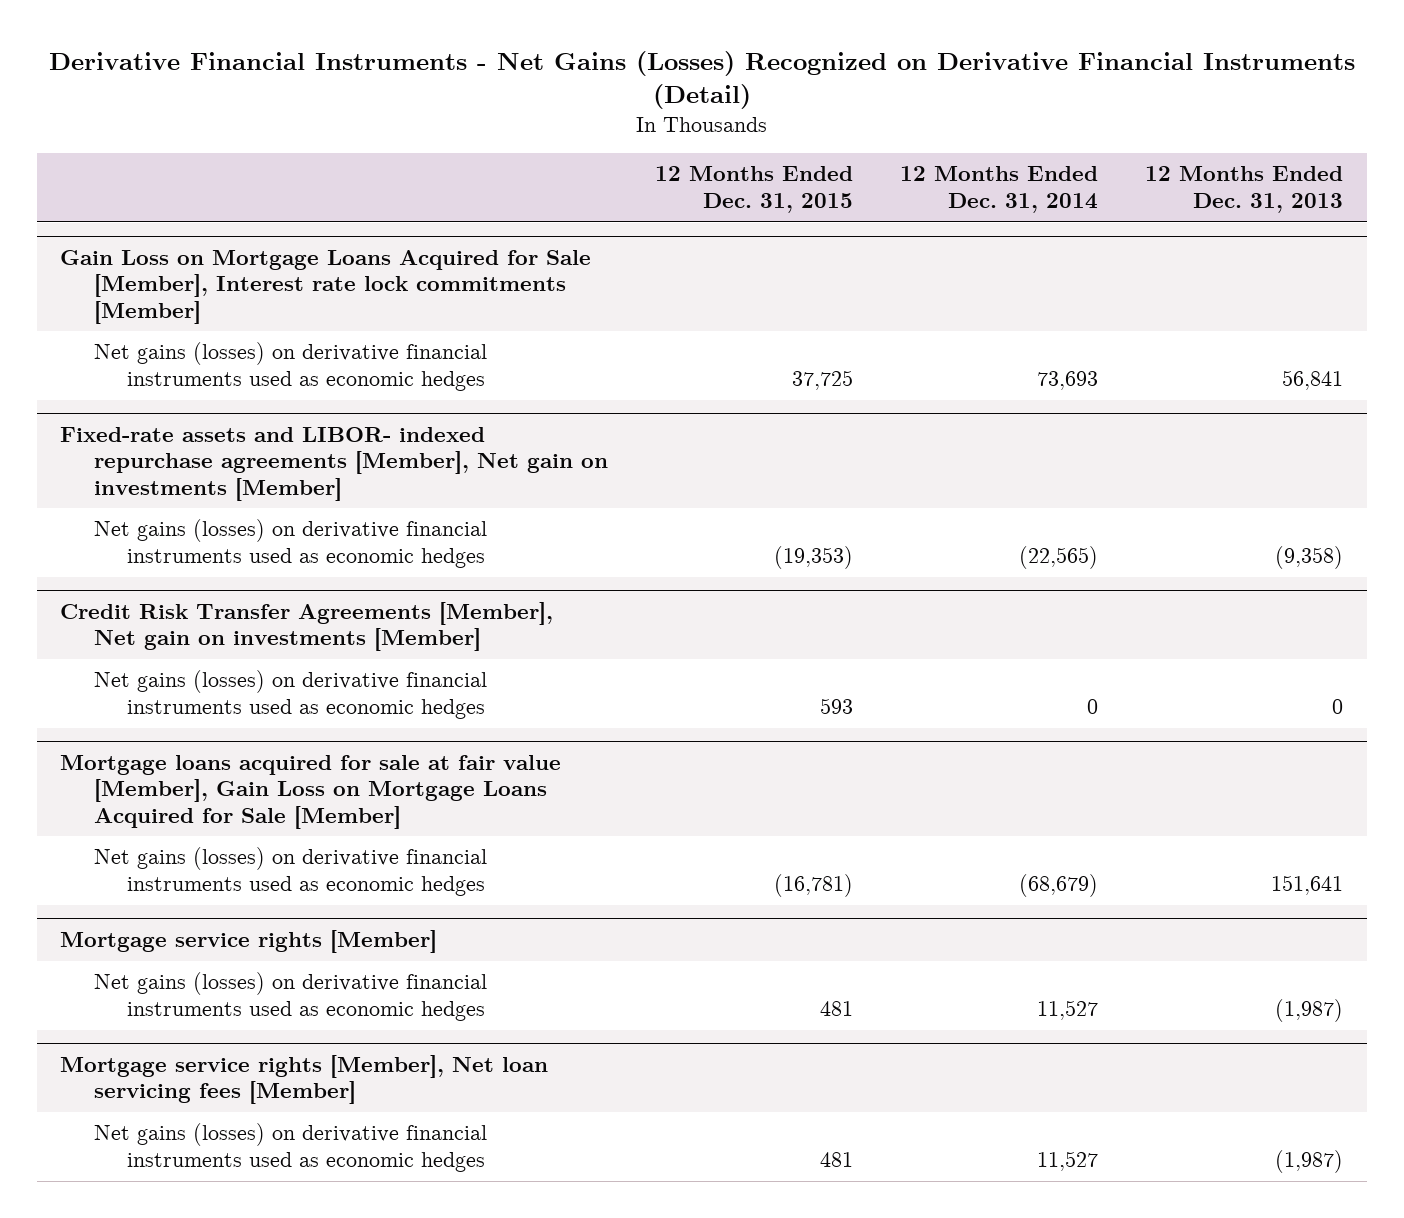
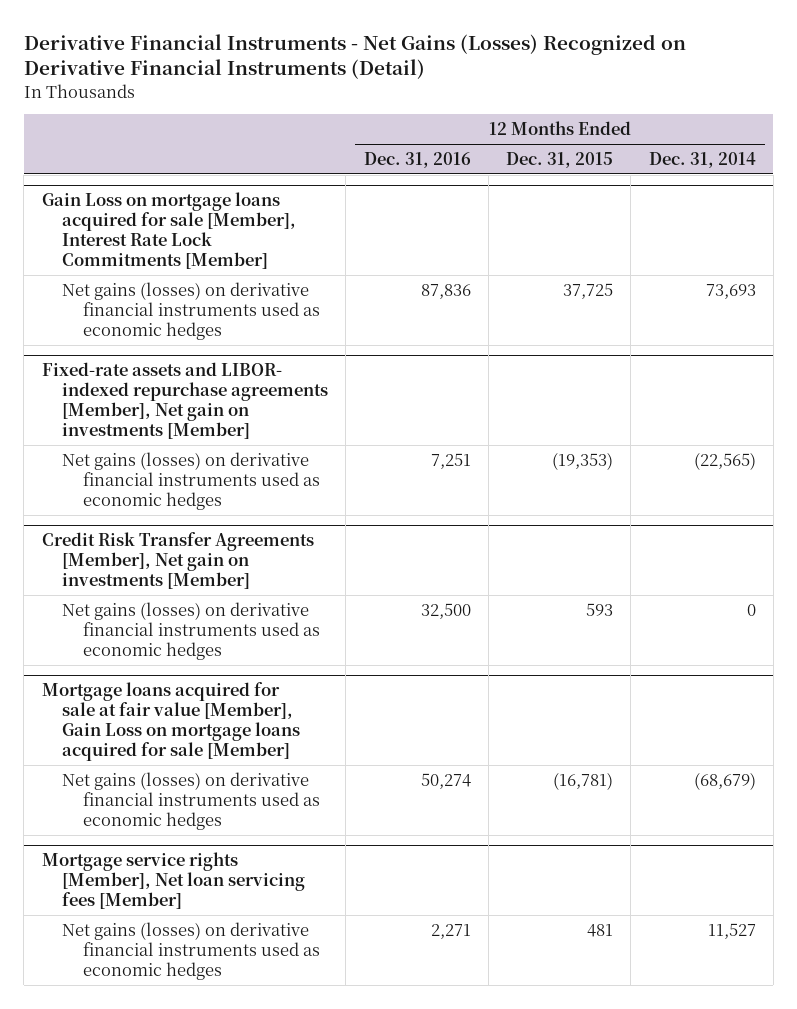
[1145,166,1344,213] 12 Months Ended Dec. 31, 2013 -> none
none -> [363,151,471,168] Dec. 31, 2016
[60,249,592,324] Gain Loss on Mortgage Loans Acquired for Sale [Member], Interest rate lock commitments [Member] -> [41,191,297,270] Gain Loss on mortgage loans acquired for sale [Member], Interest Rate Lock Commitments [Member]
[60,754,562,829] Mortgage loans acquired for sale at fair value [Member], Gain Loss on Mortgage Loans Acquired for Sale [Member] -> [41,681,301,762] Mortgage loans acquired for sale at fair value [Member], Gain Loss on mortgage loans acquired for sale [Member]
[60,929,438,953] Mortgage service rights [Member] -> none
[93,972,487,1021] Net gains (losses) on derivative financial instruments used as economic hedges -> none

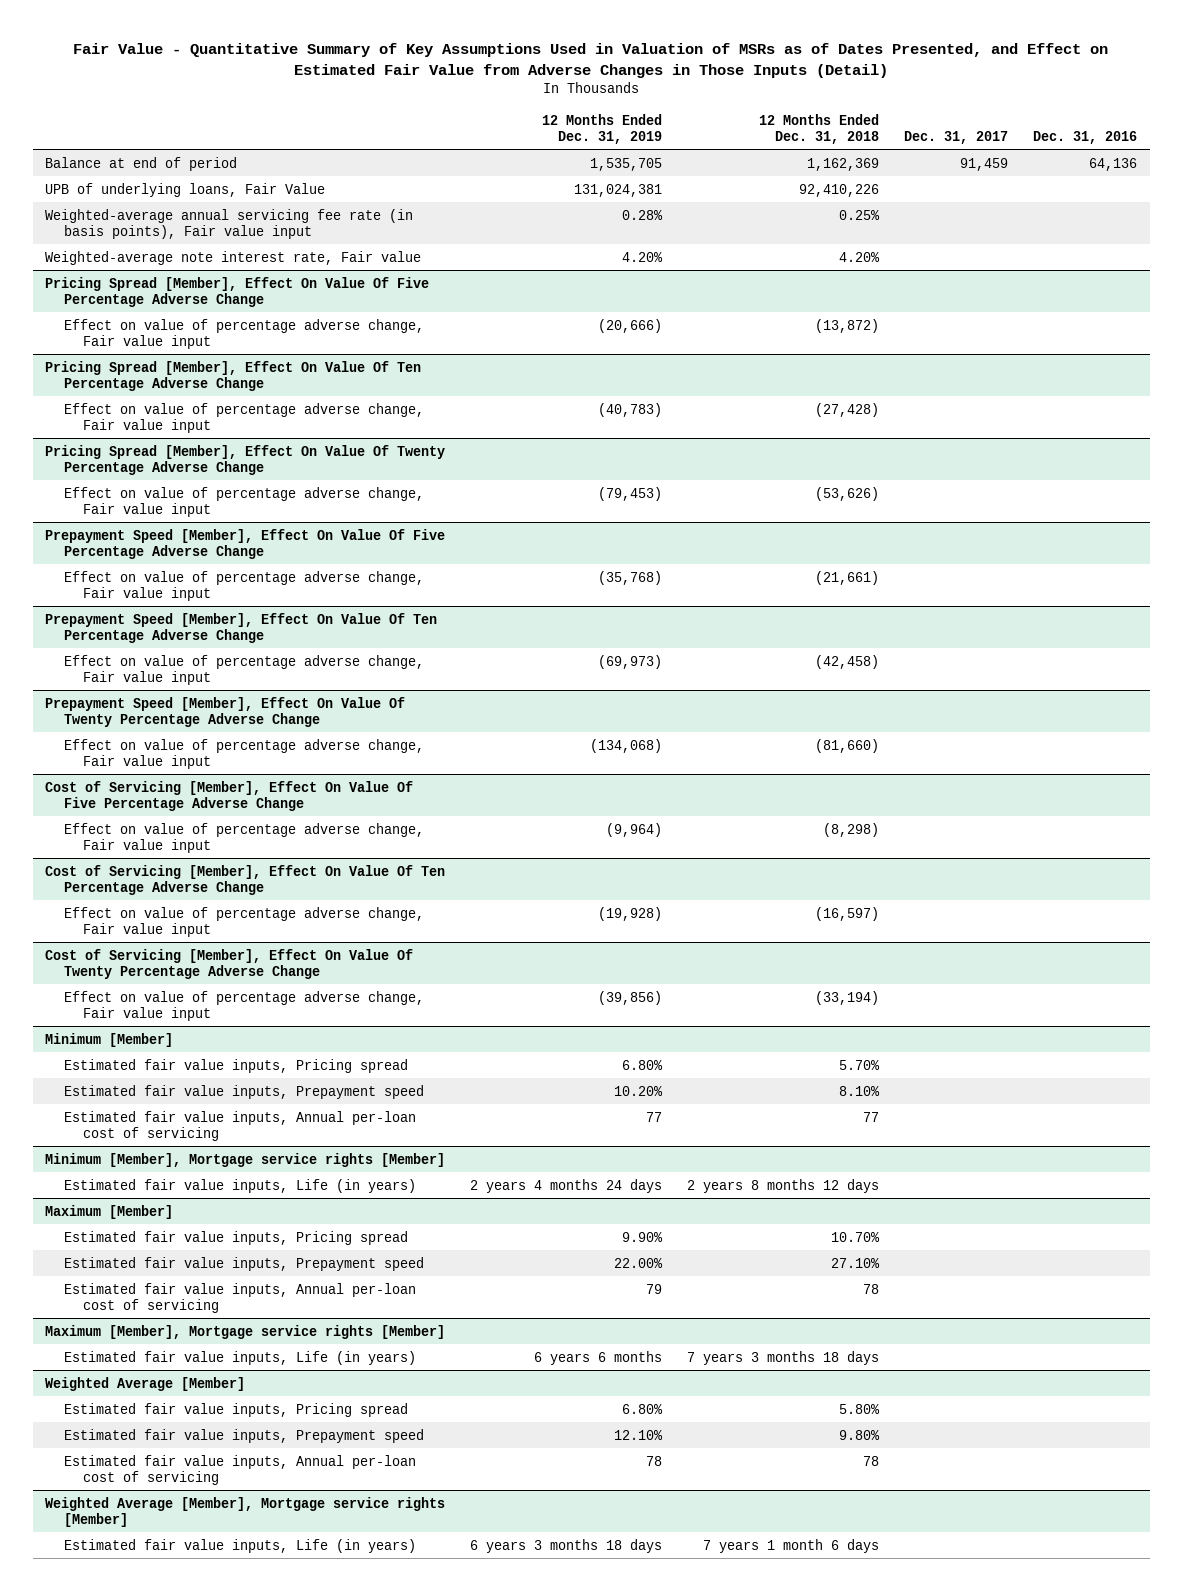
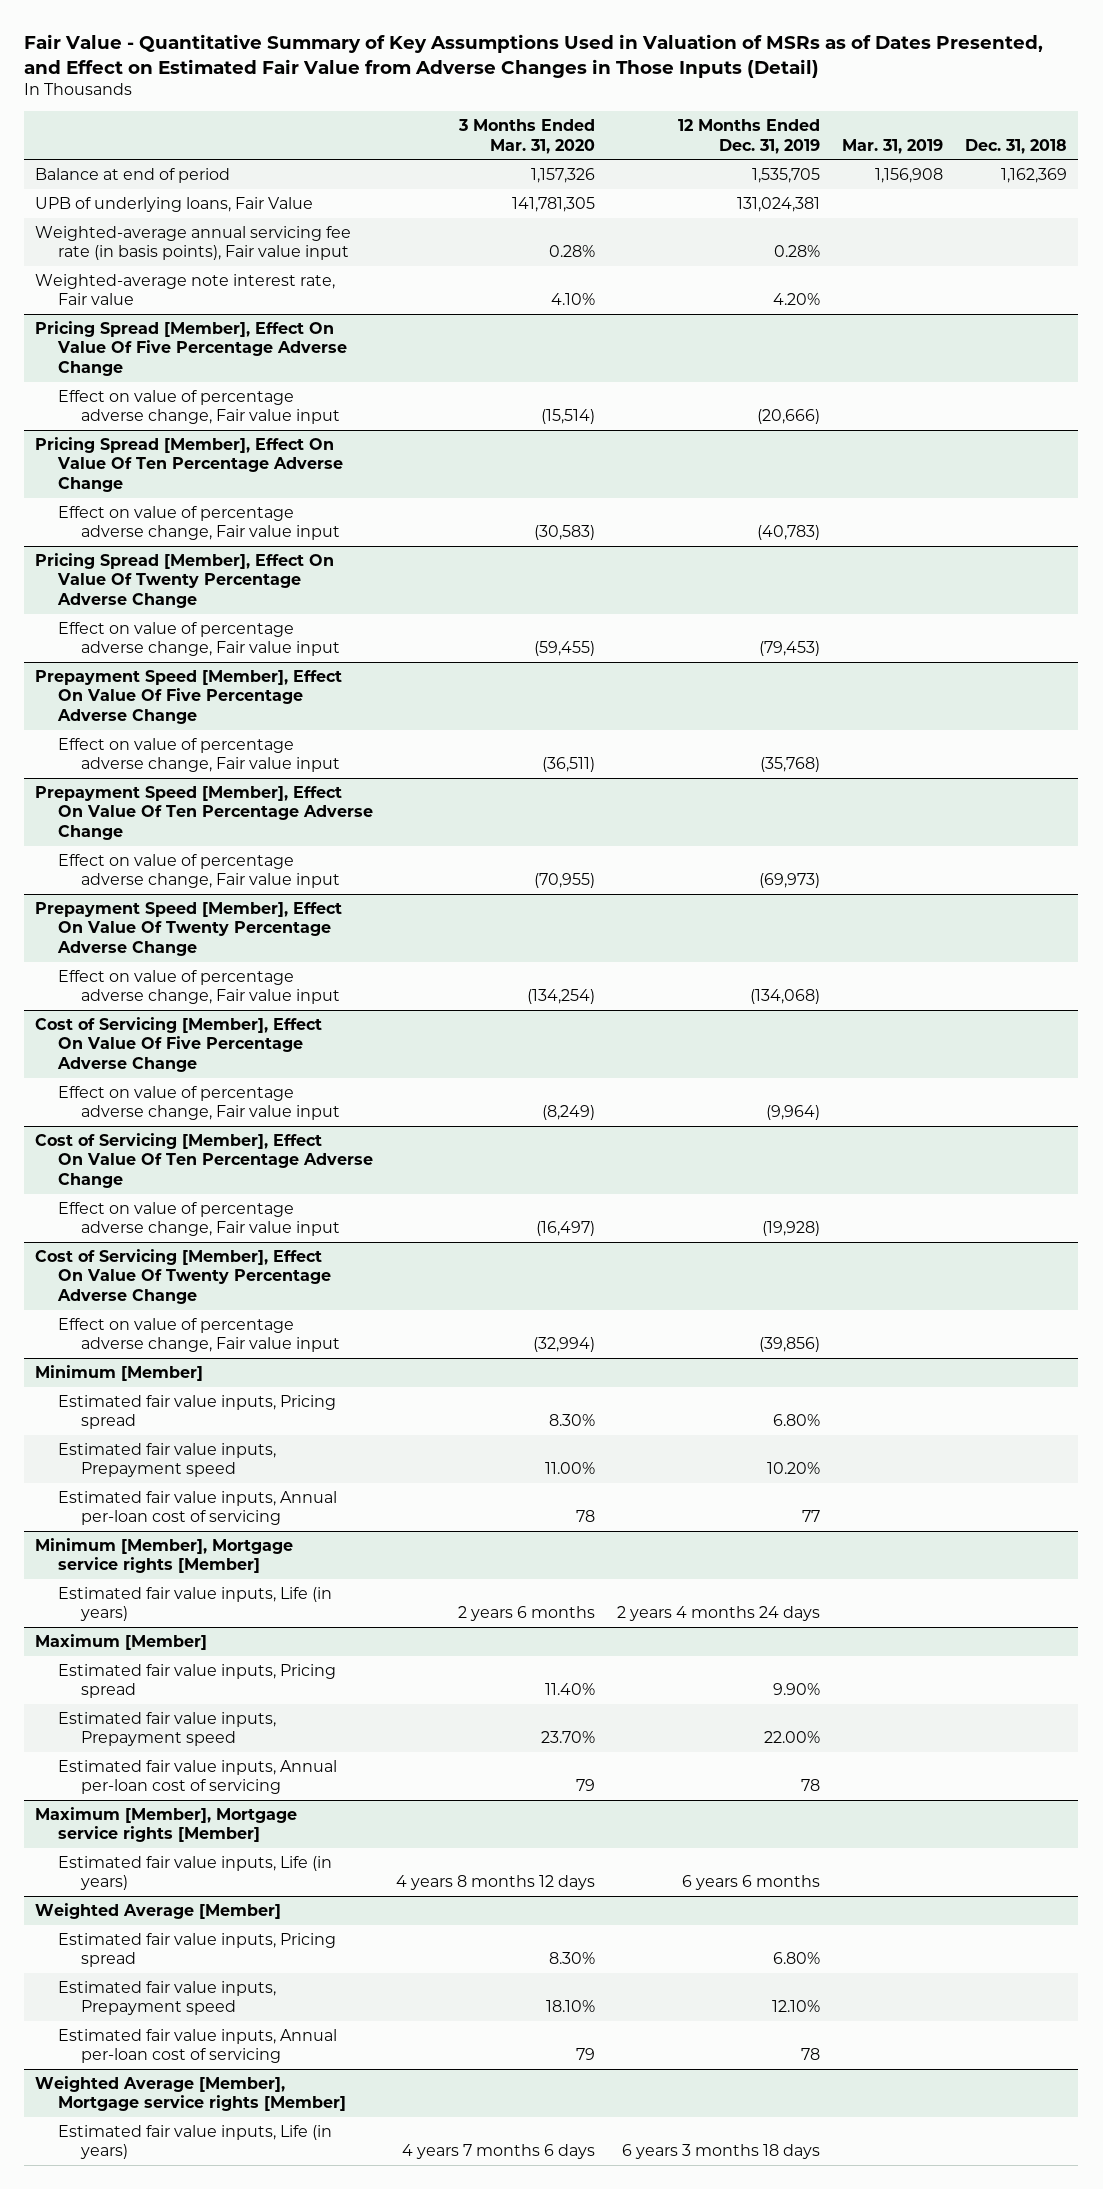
[759,113,880,144] 12 Months Ended Dec. 31, 2018 -> none
[904,130,1009,144] Dec. 31, 2017 -> none
[1033,130,1138,144] Dec. 31, 2016 -> none
none -> [457,119,595,154] 3 Months Ended Mar. 31, 2020
none -> [842,138,944,154] Mar. 31, 2019
none -> [965,138,1068,154] Dec. 31, 2018
[646,1283,663,1294] 79 -> [800,1779,820,1792] 78

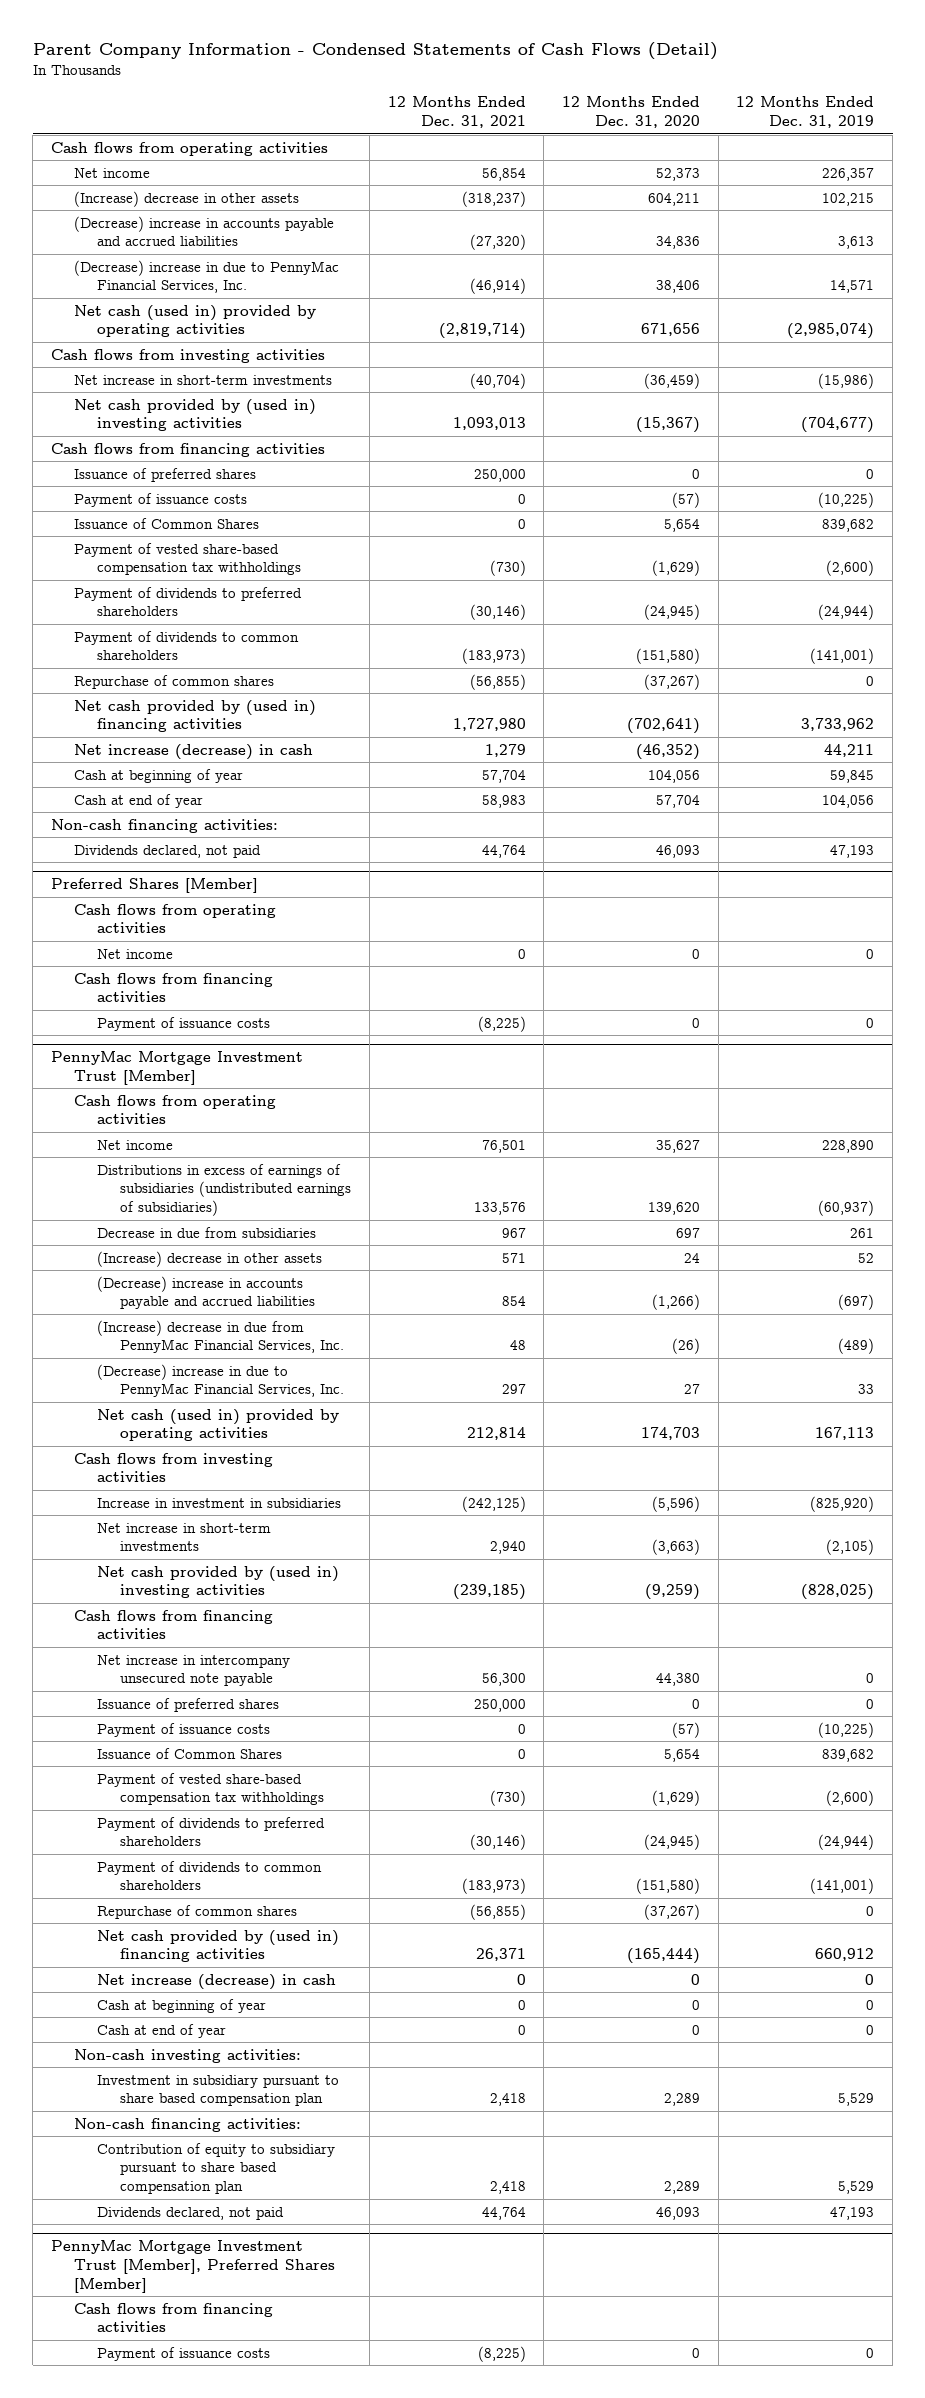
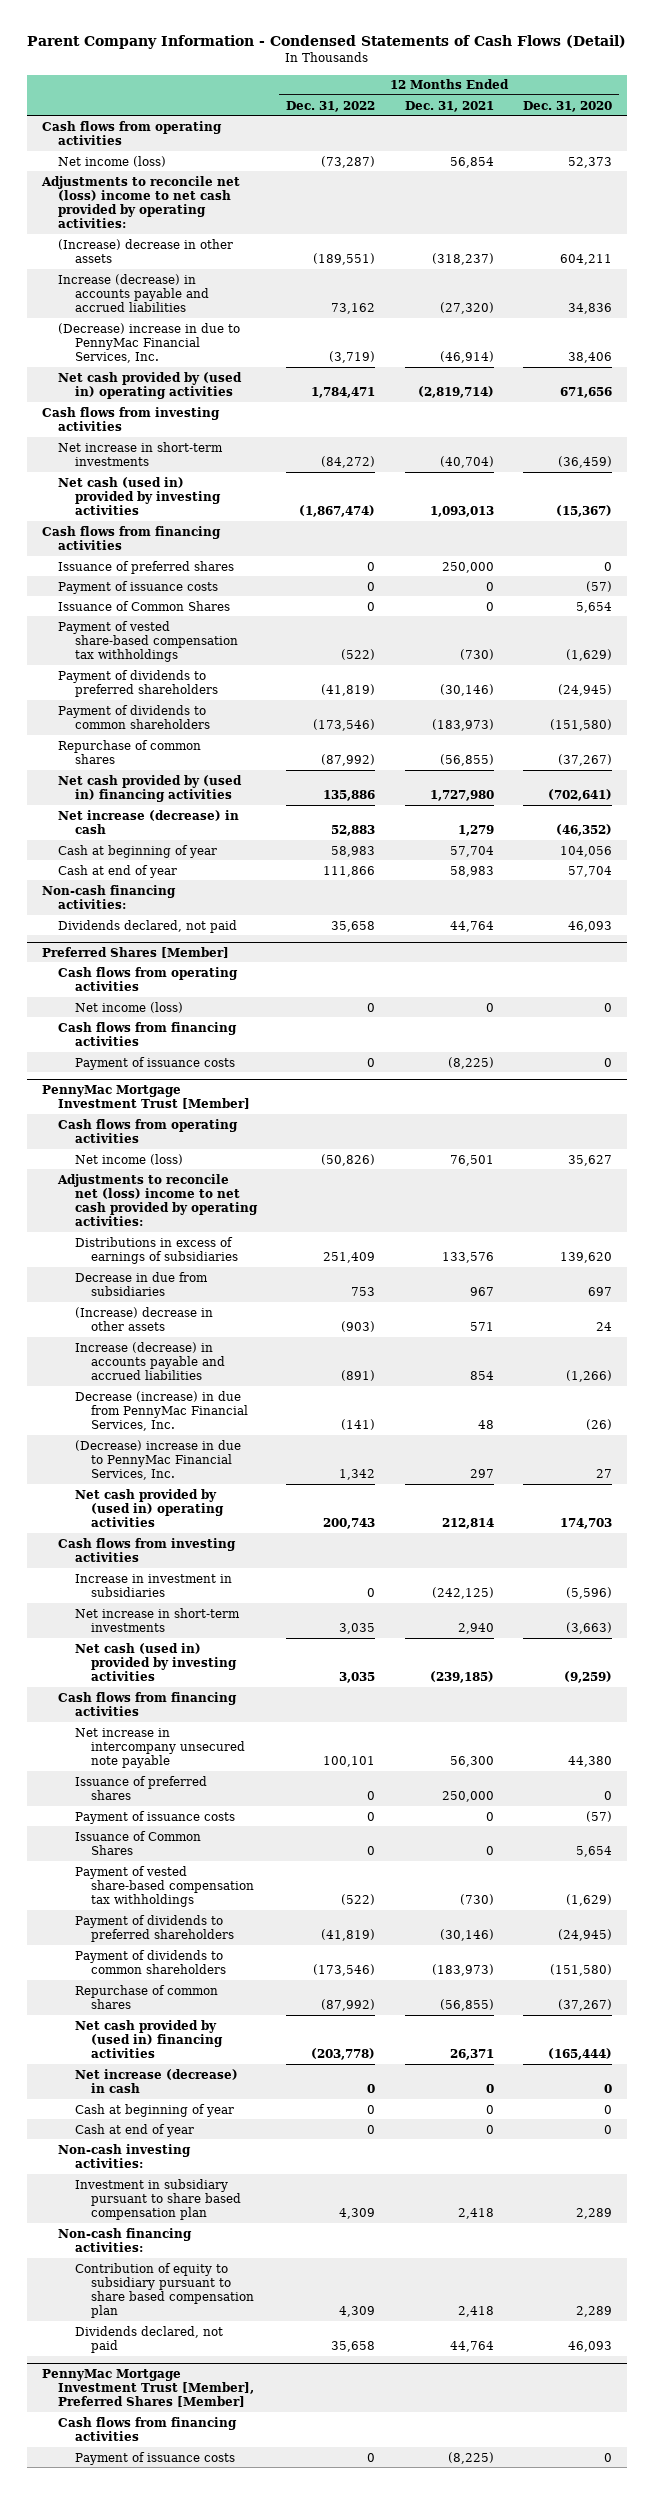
[736,96,875,129] 12 Months Ended Dec. 31, 2019 -> none
none -> [286,100,376,112] Dec. 31, 2022
[73,167,150,178] Net income -> [58,155,167,167] Net income (loss)
none -> [40,175,240,228] Adjustments to reconcile net (loss) income to net cash provided by operating activities:
[73,215,334,247] (Decrease) increase in accounts payable and accrued liabilities -> [58,273,209,312] Increase (decrease) in accounts payable and accrued liabilities
[73,304,316,338] Net cash (used in) provided by operating activities -> [58,371,243,399] Net cash provided by (used in) operating activities
[73,398,316,432] Net cash provided by (used in) investing activities -> [58,476,221,515] Net cash (used in) provided by investing activities
[97,948,174,959] Net income -> [74,1001,183,1013] Net income (loss)
[97,1139,174,1150] Net income -> [74,1153,183,1165] Net income (loss)
none -> [57,1173,258,1226] Adjustments to reconcile net (loss) income to net cash provided by operating activities:
[97,1163,352,1217] Distributions in excess of earnings of subsidiaries (undistributed earnings of subsidiaries) -> [74,1236,238,1264] Distributions in excess of earnings of subsidiaries
[97,1275,316,1310] (Decrease) increase in accounts payable and accrued liabilities -> [74,1341,225,1380] Increase (decrease) in accounts payable and accrued liabilities
[97,1319,345,1354] (Increase) decrease in due from PennyMac Financial Services, Inc. -> [74,1390,248,1431] Decrease (increase) in due from PennyMac Financial Services, Inc.
[97,1408,340,1442] Net cash (used in) provided by operating activities -> [74,1488,224,1527] Net cash provided by (used in) operating activities
[97,1565,340,1599] Net cash provided by (used in) investing activities -> [74,1642,237,1681] Net cash (used in) provided by investing activities

